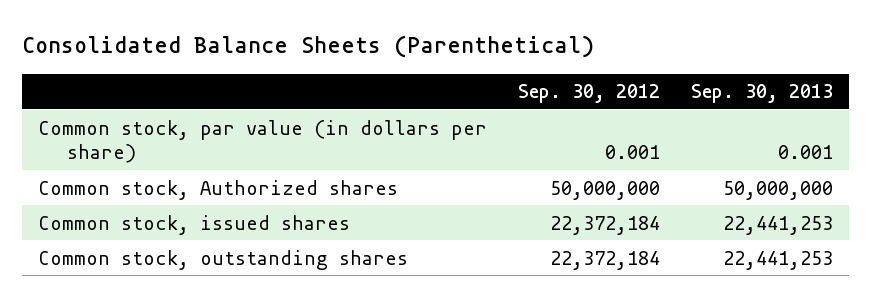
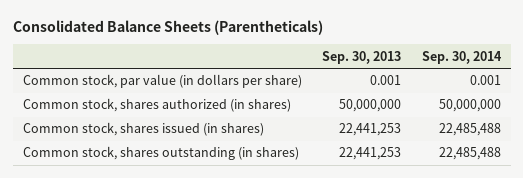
[22,35,595,59] Consolidated Balance Sheets (Parenthetical) -> [12,19,323,35] Consolidated Balance Sheets (Parentheticals)
[517,84,660,104] Sep. 30, 2012 -> none
none -> [421,50,502,64] Sep. 30, 2014
[37,179,398,200] Common stock, Authorized shares -> [22,98,291,113] Common stock, shares authorized (in shares)
[37,214,350,235] Common stock, issued shares -> [22,122,264,137] Common stock, shares issued (in shares)
[37,249,408,270] Common stock, outstanding shares -> [22,146,299,161] Common stock, shares outstanding (in shares)

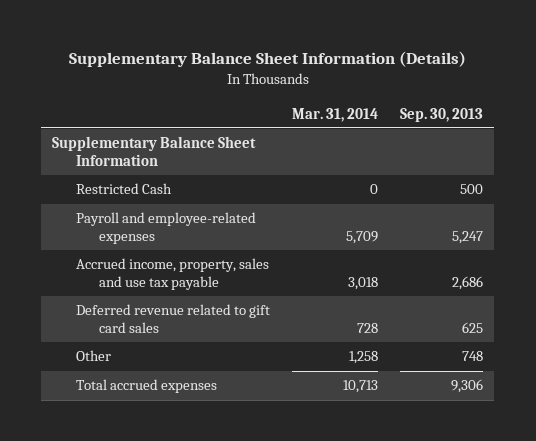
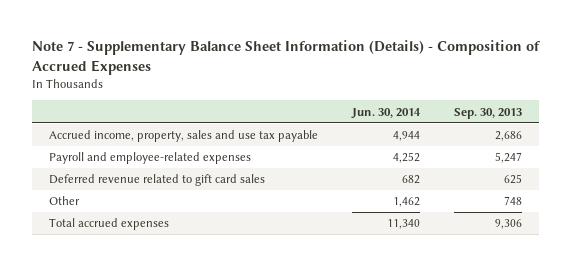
[68,51,466,68] Supplementary Balance Sheet Information (Details) -> [31,40,541,75] Note 7 - Supplementary Balance Sheet Information (Details) - Composition of Accrued Expenses
[292,107,379,122] Mar. 31, 2014 -> none
none -> [350,107,421,119] Jun. 30, 2014
[52,136,257,166] Supplementary Balance Sheet Information -> none
[75,183,172,195] Restricted Cash -> none
[75,212,256,244] Payroll and employee-related expenses -> [48,152,251,165] Payroll and employee-related expenses

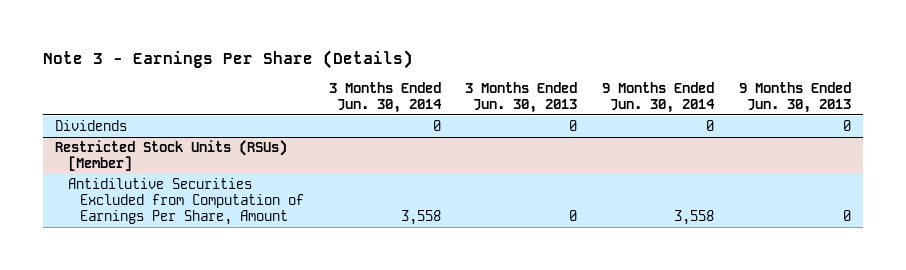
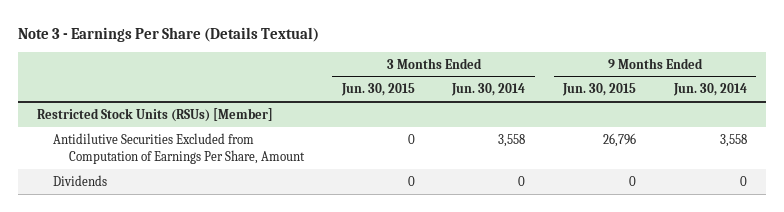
[42,49,413,69] Note 3 - Earnings Per Share (Details) -> [18,26,320,42] Note 3 - Earnings Per Share (Details Textual)
[465,81,578,113] 3 Months Ended Jun. 30, 2013 -> none
[738,81,851,113] 9 Months Ended Jun. 30, 2013 -> none
none -> [340,83,415,97] Jun. 30, 2015
none -> [562,83,637,97] Jun. 30, 2015
[54,120,127,132] Dividends -> none
none -> [53,174,108,186] Dividends

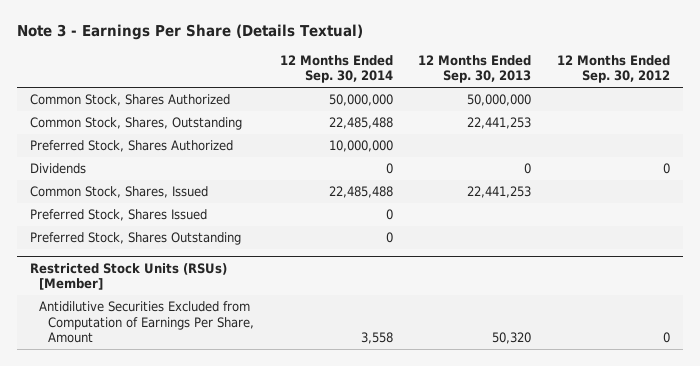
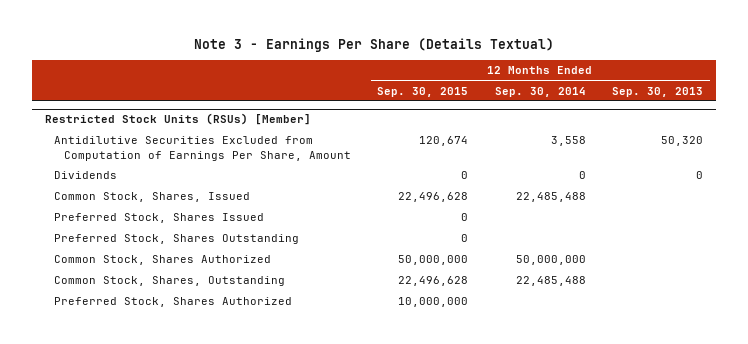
[556,54,670,84] 12 Months Ended Sep. 30, 2012 -> none
none -> [377,86,469,97] Sep. 30, 2015
[29,94,230,107] Common Stock, Shares Authorized -> none
[29,117,242,131] Common Stock, Shares, Outstanding -> none
[29,140,233,153] Preferred Stock, Shares Authorized -> none
[29,163,86,175] Dividends -> none
[29,186,208,199] Common Stock, Shares, Issued -> none
[29,209,207,222] Preferred Stock, Shares Issued -> none
[29,232,241,246] Preferred Stock, Shares Outstanding -> none
none -> [54,171,118,180] Dividends
none -> [54,192,251,203] Common Stock, Shares, Issued
none -> [54,213,265,224] Preferred Stock, Shares Issued
none -> [54,234,300,245] Preferred Stock, Shares Outstanding
none -> [54,255,272,266] Common Stock, Shares Authorized
none -> [54,276,286,287] Common Stock, Shares, Outstanding
none -> [54,297,293,308] Preferred Stock, Shares Authorized

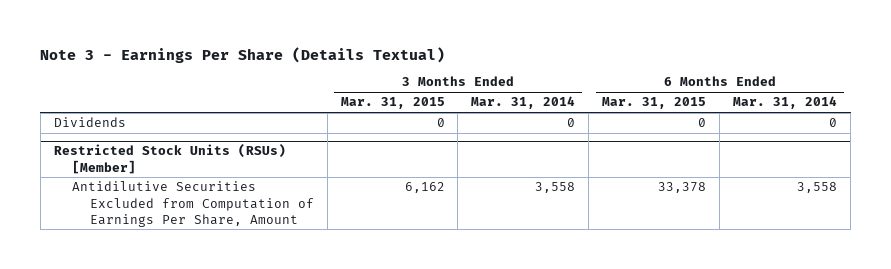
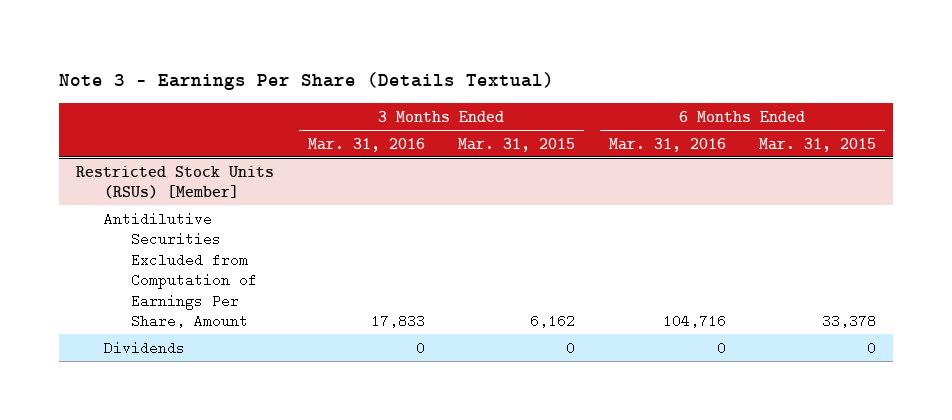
[471,96,576,110] Mar. 31, 2014 -> none
[733,96,838,110] Mar. 31, 2014 -> none
none -> [307,137,425,152] Mar. 31, 2016
none -> [608,137,726,152] Mar. 31, 2016
[53,117,126,128] Dividends -> none
none -> [103,340,185,355] Dividends

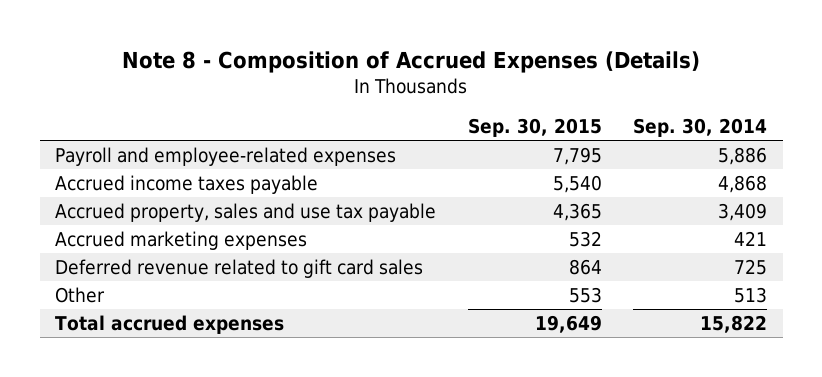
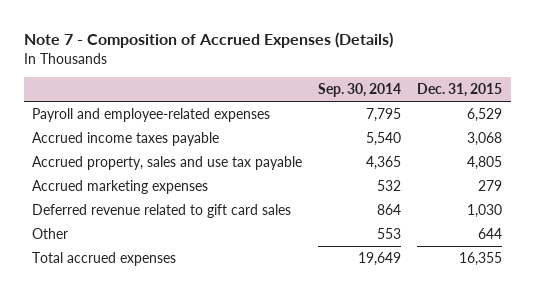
[122,51,701,74] Note 8 - Composition of Accrued Expenses (Details) -> [24,32,394,49] Note 7 - Composition of Accrued Expenses (Details)
[467,117,602,137] Sep. 30, 2015 -> none
none -> [417,83,503,98] Dec. 31, 2015
[718,146,768,165] 5,886 -> [366,107,402,122] 7,795
[718,174,768,193] 4,868 -> [366,131,402,146] 5,540
[718,202,768,221] 3,409 -> [366,155,402,170] 4,365
[734,230,768,246] 421 -> [377,179,402,191] 532
[734,258,768,275] 725 -> [377,203,402,215] 864
[734,286,768,303] 513 -> [377,227,402,239] 553
[700,314,768,333] 15,822 -> [358,251,402,266] 19,649

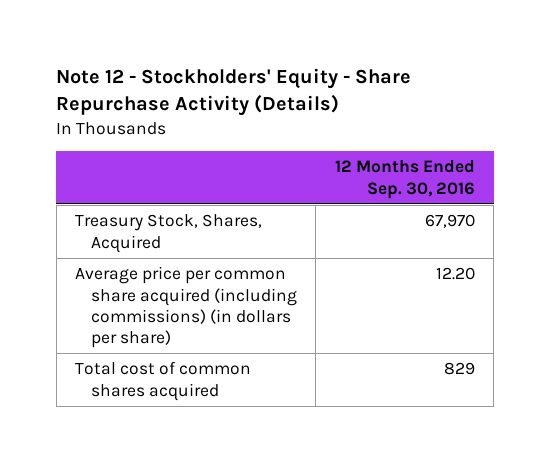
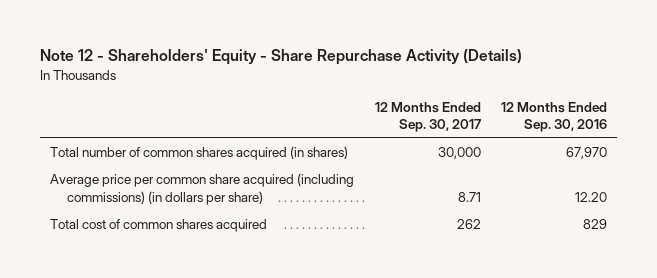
[56,68,412,117] Note 12 - Stockholders' Equity - Share Repurchase Activity (Details) -> [40,49,523,66] Note 12 - Shareholders' Equity - Share Repurchase Activity (Details)
none -> [374,101,481,133] 12 Months Ended Sep. 30, 2017
[75,214,263,253] Treasury Stock, Shares, Acquired -> [50,146,349,161] Total number of common shares acquired (in shares)

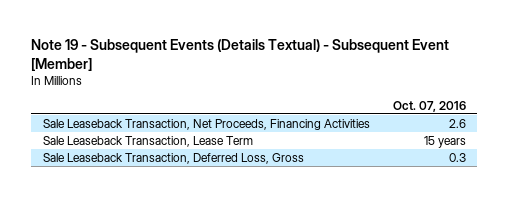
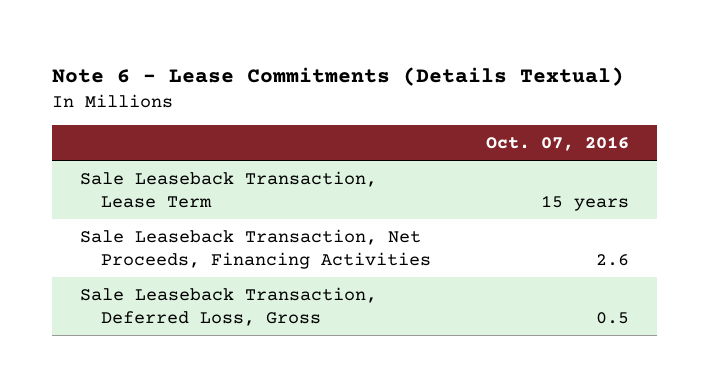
[31,38,450,71] Note 19 - Subsequent Events (Details Textual) - Subsequent Event [Member] -> [52,66,625,86] Note 6 - Lease Commitments (Details Textual)
[42,118,370,130] Sale Leaseback Transaction, Net Proceeds, Financing Activities -> [80,228,432,269] Sale Leaseback Transaction, Net Proceeds, Financing Activities
[448,152,466,162] 0.3 -> [596,311,630,324] 0.5

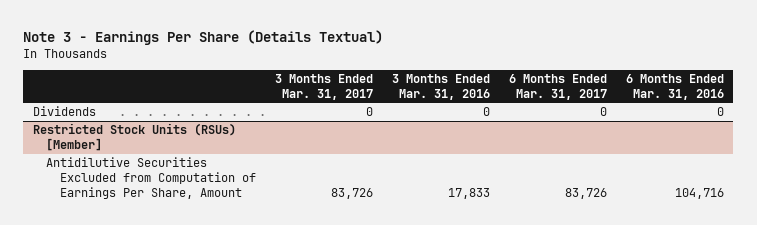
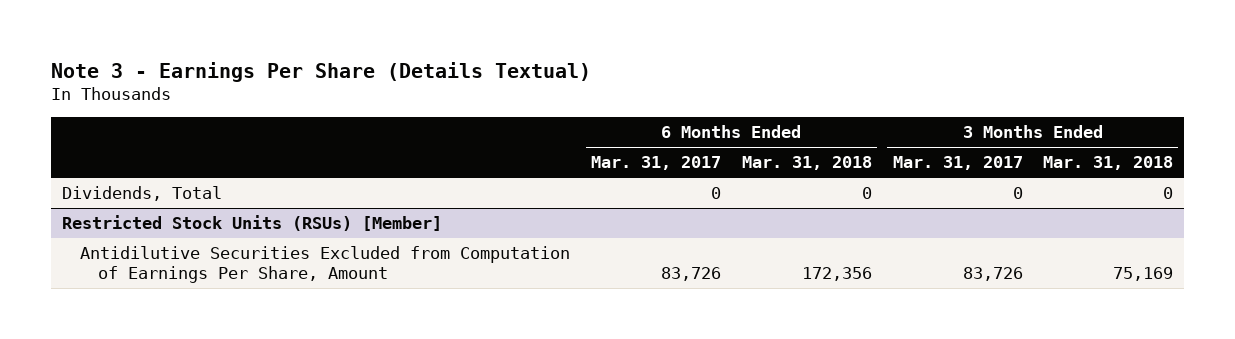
[391,73,490,100] 3 Months Ended Mar. 31, 2016 -> none
[625,73,724,100] 6 Months Ended Mar. 31, 2016 -> none
none -> [741,156,872,171] Mar. 31, 2018
none -> [1043,156,1174,171] Mar. 31, 2018
[32,106,96,117] Dividends -> [61,186,222,202] Dividends, Total

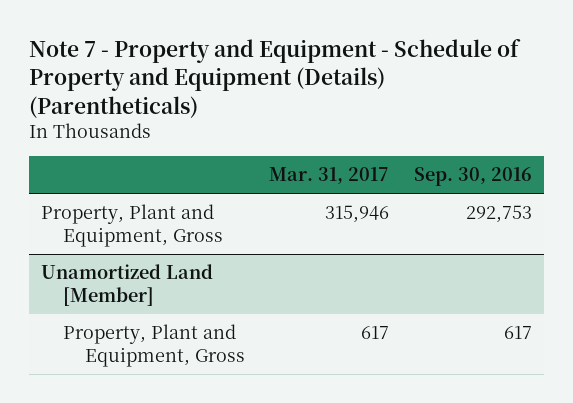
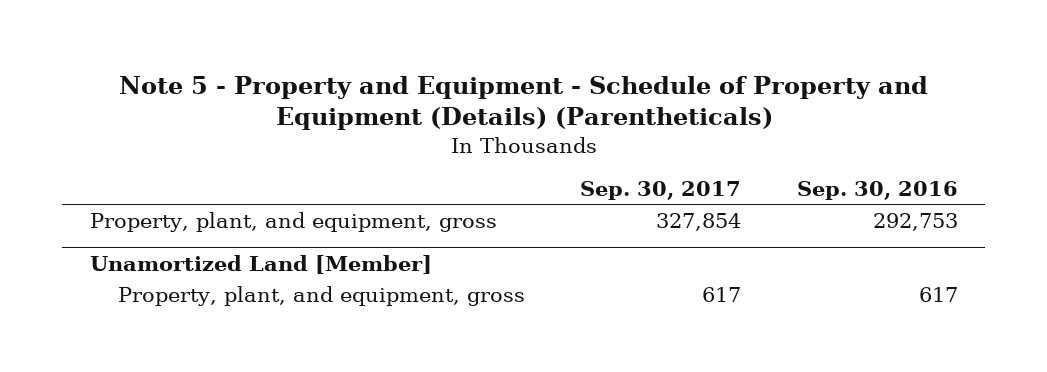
[28,39,521,118] Note 7 - Property and Equipment - Schedule of Property and Equipment (Details) (Parentheticals) -> [118,75,928,131] Note 5 - Property and Equipment - Schedule of Property and Equipment (Details) (Parentheticals)
[269,167,390,185] Mar. 31, 2017 -> none
none -> [580,181,742,201] Sep. 30, 2017
[41,204,223,248] Property, Plant and Equipment, Gross -> [89,211,497,232] Property, plant, and equipment, gross
[62,324,245,368] Property, Plant and Equipment, Gross -> [117,285,525,306] Property, plant, and equipment, gross

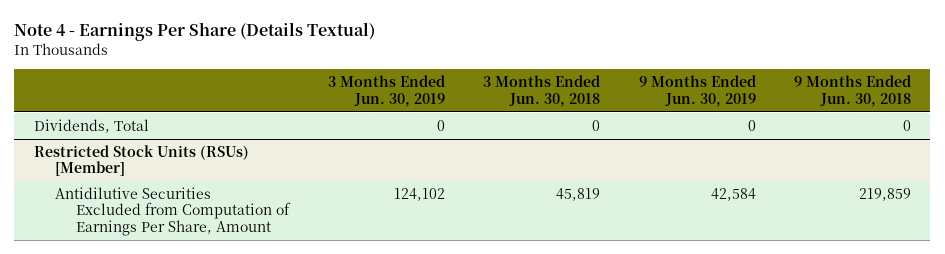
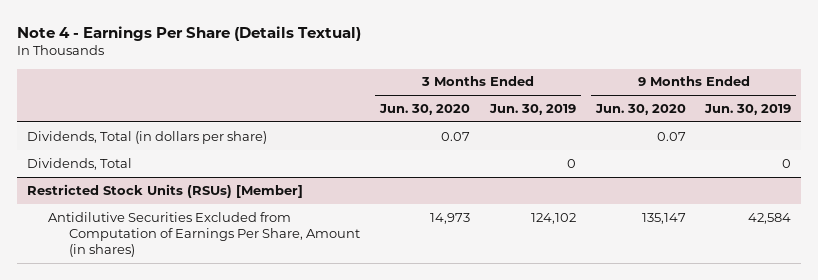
[483,75,601,107] 3 Months Ended Jun. 30, 2018 -> none
[794,75,912,107] 9 Months Ended Jun. 30, 2018 -> none
none -> [378,103,470,115] Jun. 30, 2020
none -> [594,103,686,115] Jun. 30, 2020
none -> [26,130,267,144] Dividends, Total (in dollars per share)
[54,187,292,236] Antidilutive Securities Excluded from Computation of Earnings Per Share, Amount -> [48,211,361,258] Antidilutive Securities Excluded from Computation of Earnings Per Share, Amount (in shares)

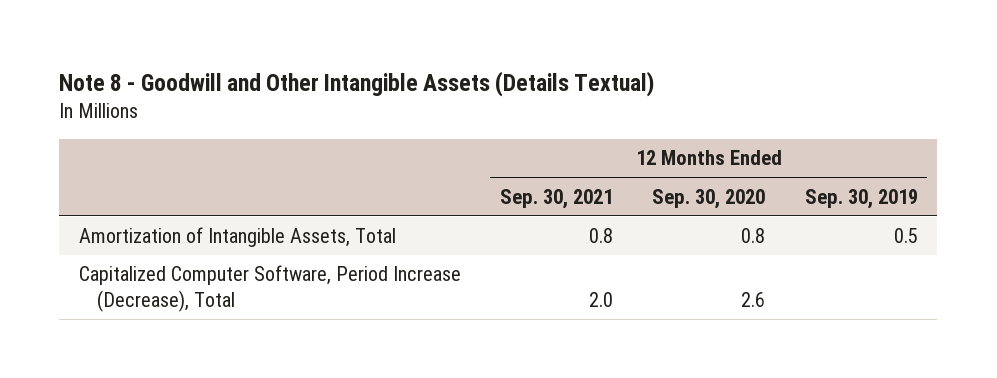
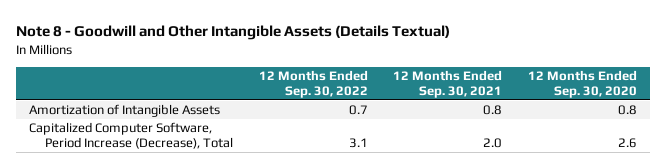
[804,188,918,209] Sep. 30, 2019 -> none
none -> [258,69,368,98] 12 Months Ended Sep. 30, 2022
[79,227,397,248] Amortization of Intangible Assets, Total -> [28,104,220,118] Amortization of Intangible Assets

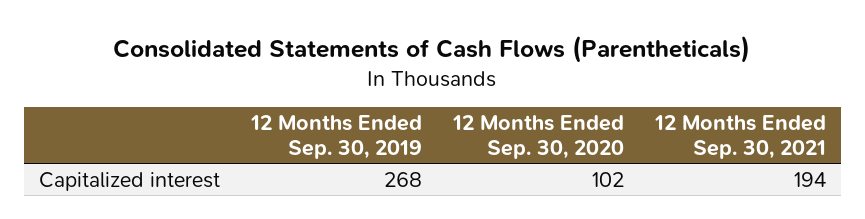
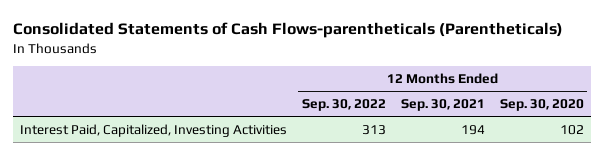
[113,34,751,63] Consolidated Statements of Cash Flows (Parentheticals) -> [12,22,563,39] Consolidated Statements of Cash Flows-parentheticals (Parentheticals)
[249,114,422,160] 12 Months Ended Sep. 30, 2019 -> none
none -> [302,99,387,112] Sep. 30, 2022
[39,171,221,191] Capitalized interest -> [20,123,288,137] Interest Paid, Capitalized, Investing Activities

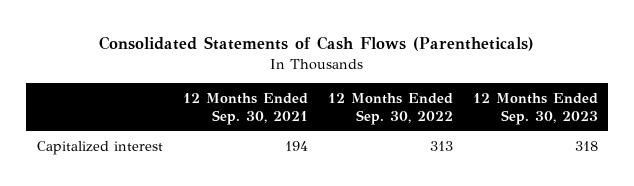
[12,22,563,39] Consolidated Statements of Cash Flows-parentheticals (Parentheticals) -> [99,36,535,52] Consolidated Statements of Cash Flows (Parentheticals)
[499,99,584,112] Sep. 30, 2020 -> none
none -> [472,92,598,125] 12 Months Ended Sep. 30, 2023
[20,123,288,137] Interest Paid, Capitalized, Investing Activities -> [36,140,163,155] Capitalized interest

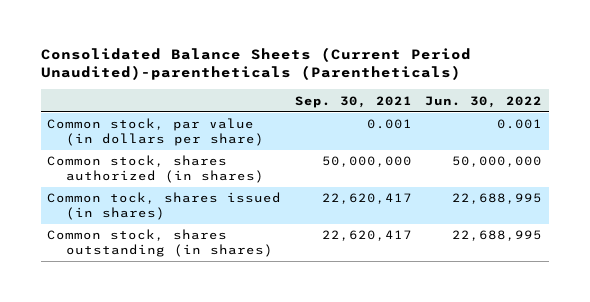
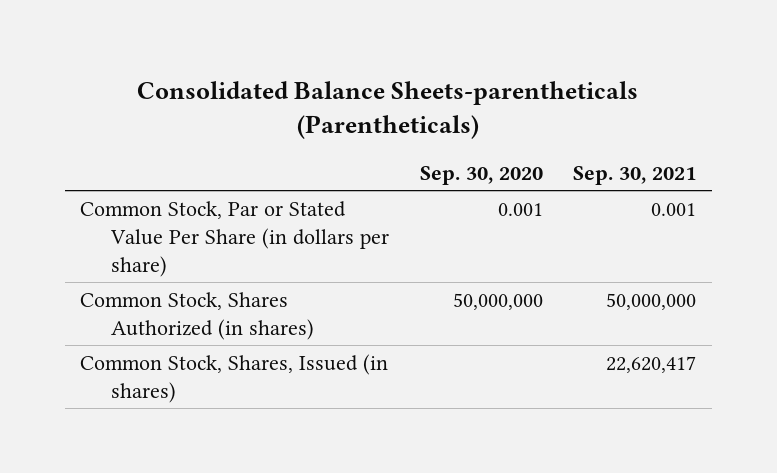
[40,46,471,81] Consolidated Balance Sheets (Current Period Unaudited)-parentheticals (Parentheticals) -> [137,81,639,140] Consolidated Balance Sheets-parentheticals (Parentheticals)
[425,95,543,108] Jun. 30, 2022 -> none
none -> [419,165,543,185] Sep. 30, 2020
[47,229,273,258] Common stock, shares outstanding (in shares) -> none
[47,118,264,147] Common stock, par value (in dollars per share) -> [80,200,389,277] Common Stock, Par or Stated Value Per Share (in dollars per share)
[47,155,264,184] Common stock, shares authorized (in shares) -> [80,291,314,340] Common Stock, Shares Authorized (in shares)
[47,192,282,221] Common tock, shares issued (in shares) -> [80,353,389,403] Common Stock, Shares, Issued (in shares)

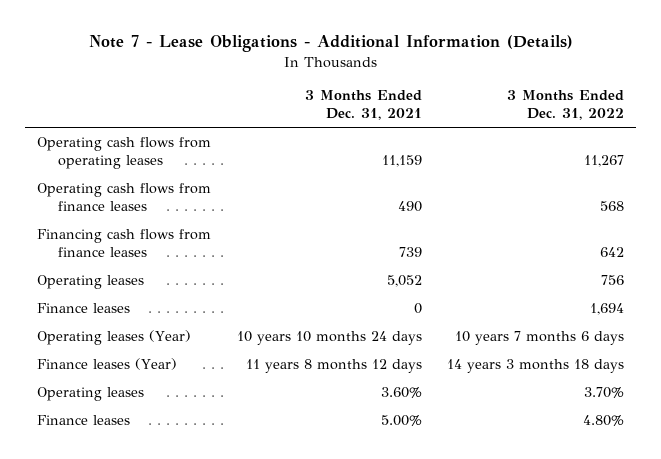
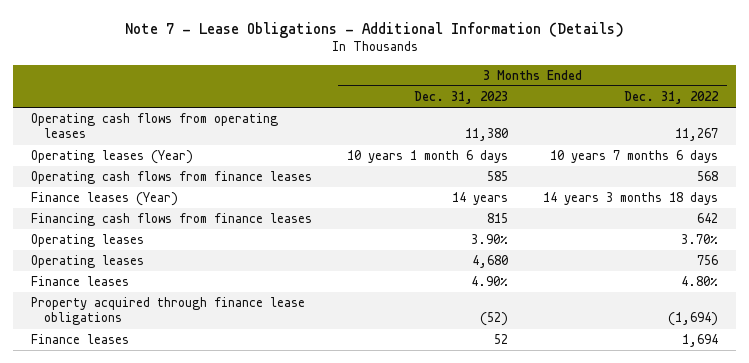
[304,90,422,121] 3 Months Ended Dec. 31, 2021 -> none
none -> [414,91,509,105] Dec. 31, 2023
[37,182,212,211] Operating cash flows from finance leases -> [30,171,312,185] Operating cash flows from finance leases
[37,228,212,257] Financing cash flows from finance leases -> [30,213,312,227] Financing cash flows from finance leases
[37,274,145,289] Operating leases -> [30,255,144,269] Operating leases
none -> [30,297,305,326] Property acquired through finance lease obligations
[37,302,131,313] Finance leases -> [30,334,129,345] Finance leases

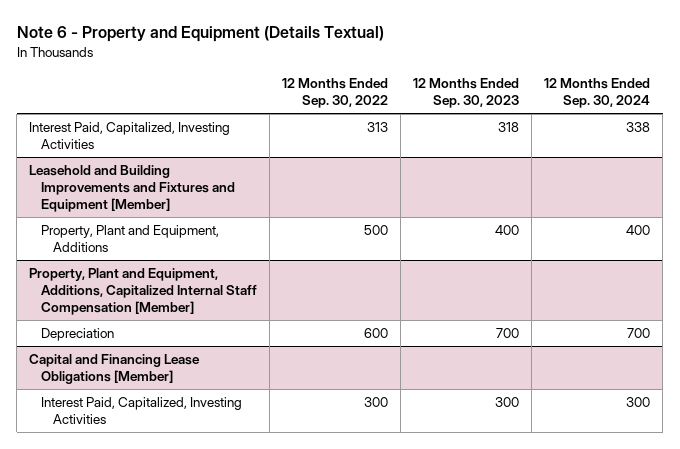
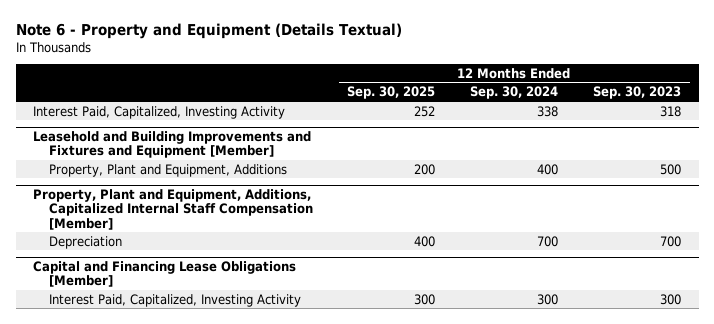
[282,78,389,109] 12 Months Ended Sep. 30, 2022 -> none
none -> [347,86,436,100] Sep. 30, 2025
[29,121,231,149] Interest Paid, Capitalized, Investing Activities -> [33,105,286,119] Interest Paid, Capitalized, Investing Activity
[495,224,520,235] 400 -> [660,163,682,175] 500
[41,396,243,424] Interest Paid, Capitalized, Investing Activities -> [48,293,301,307] Interest Paid, Capitalized, Investing Activity

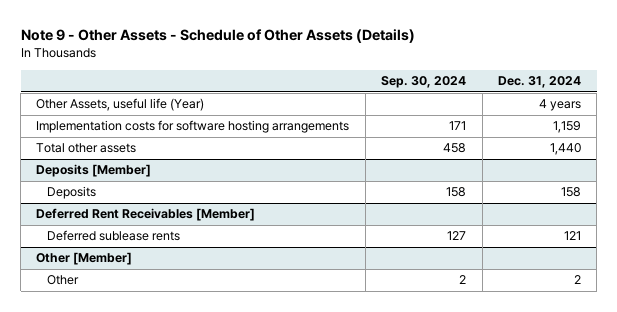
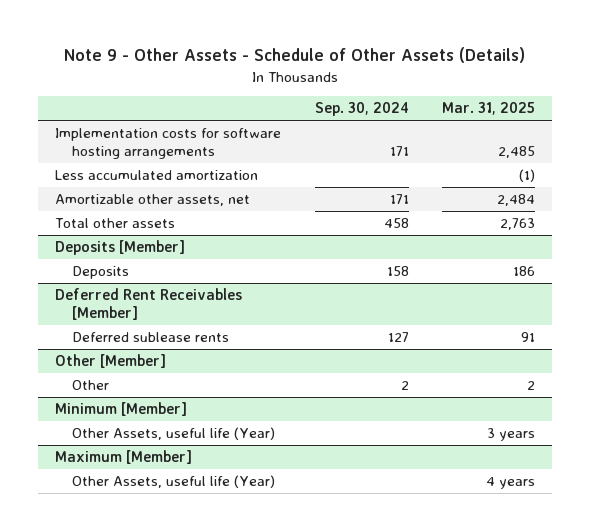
[497,76,581,89] Dec. 31, 2024 -> none
none -> [442,102,536,116] Mar. 31, 2025
[36,98,205,112] Other Assets, useful life (Year) -> none
none -> [55,170,259,181] Less accumulated amortization
none -> [55,194,251,207] Amortizable other assets, net
none -> [55,402,188,417] Minimum [Member]
none -> [71,427,275,441] Other Assets, useful life (Year)
none -> [55,450,193,465] Maximum [Member]
none -> [71,475,275,489] Other Assets, useful life (Year)

